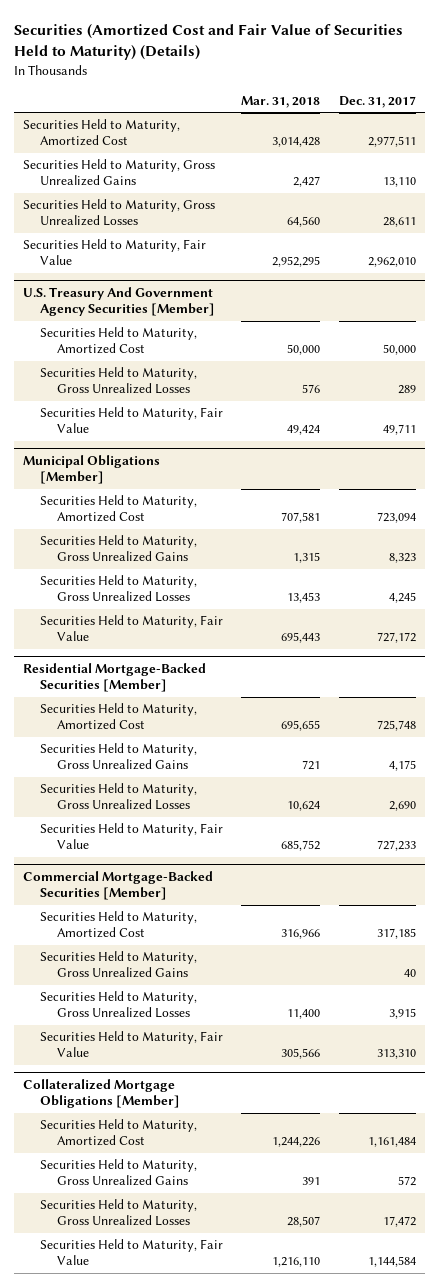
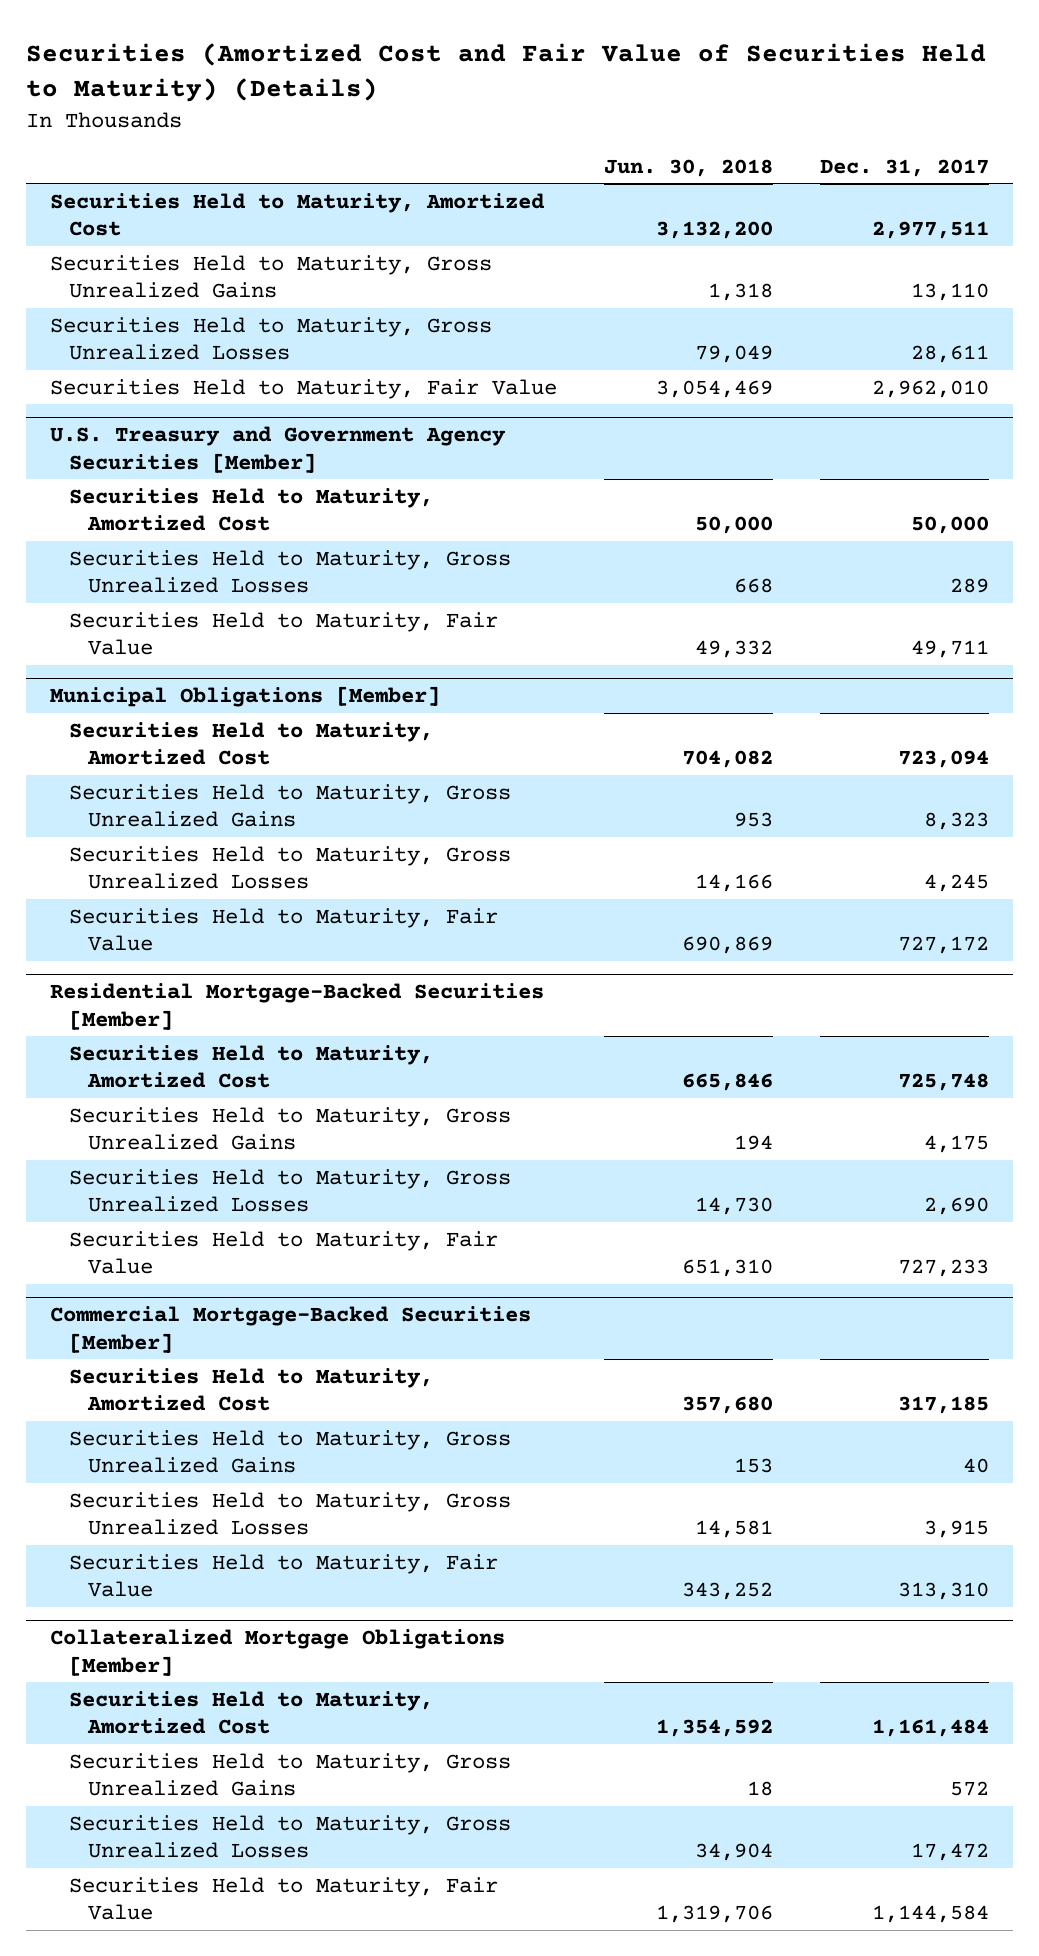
[241,95,321,108] Mar. 31, 2018 -> none
none -> [603,158,773,177] Jun. 30, 2018
[23,287,215,317] U.S. Treasury And Government Agency Securities [Member] -> [49,426,506,473] U.S. Treasury and Government Agency Securities [Member]

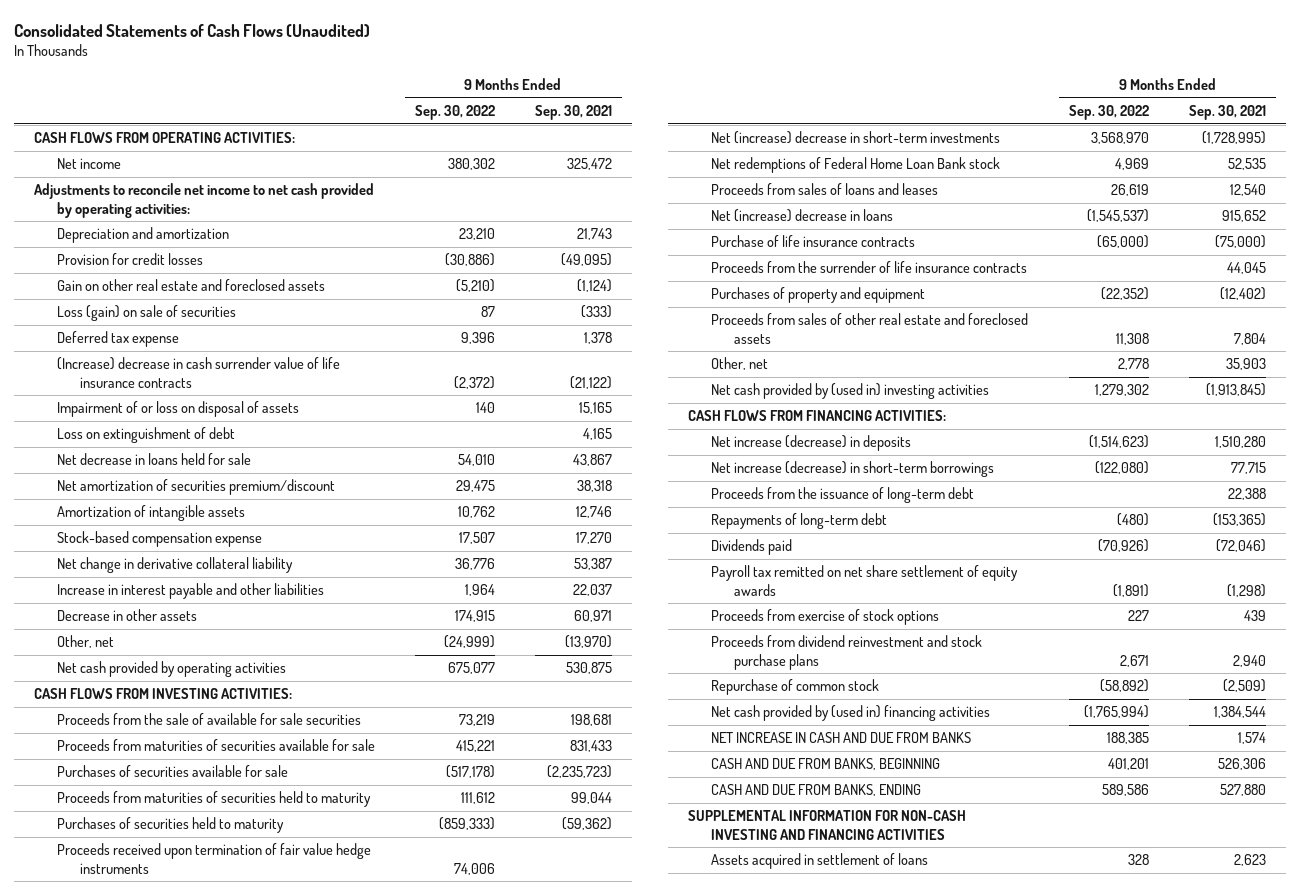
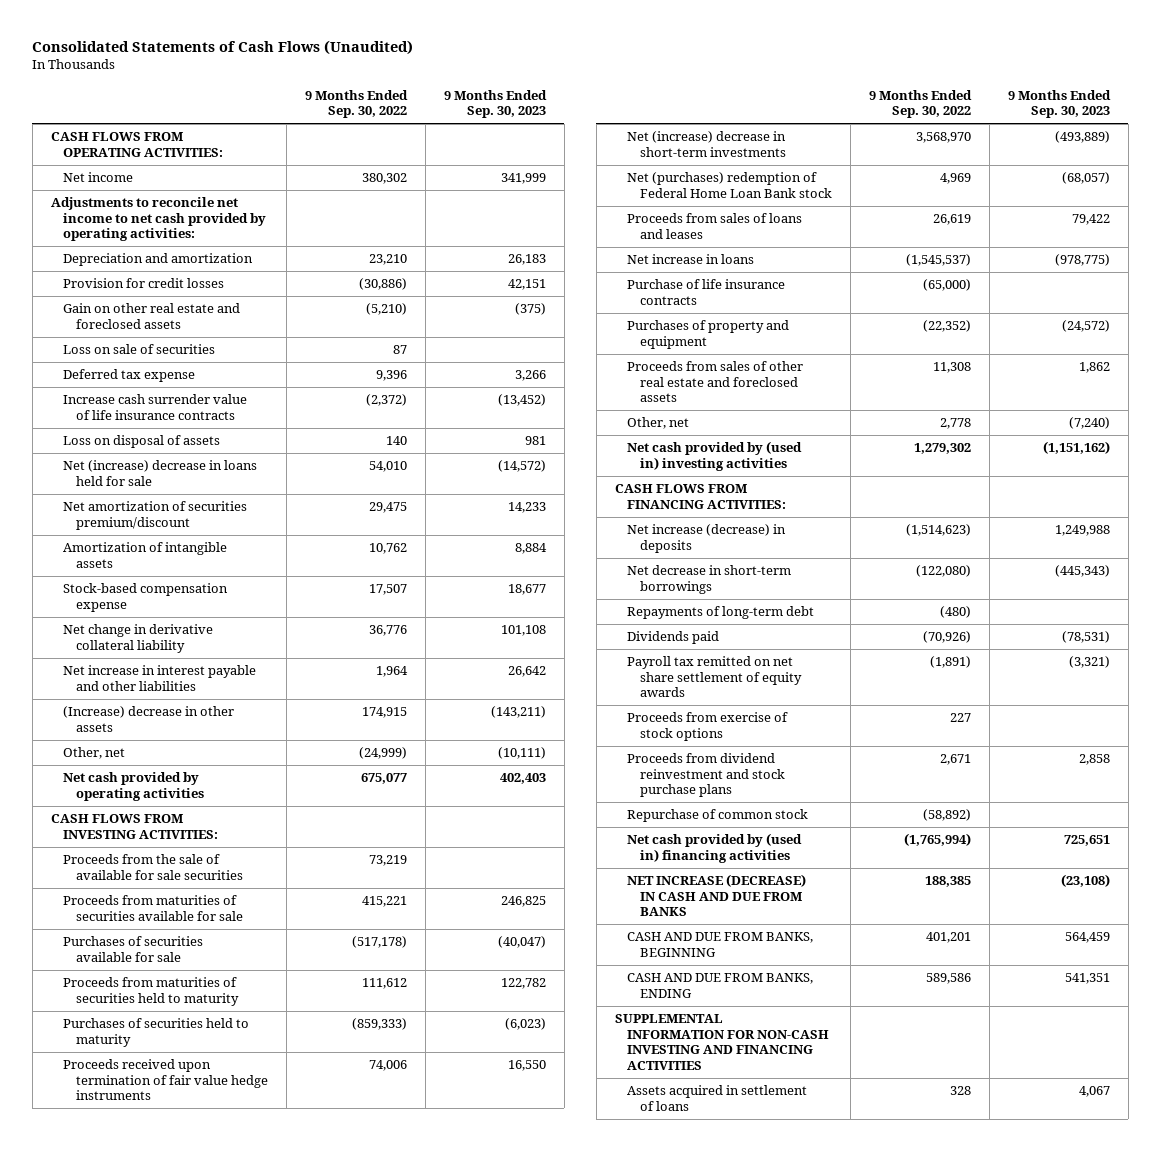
[534,104,612,120] Sep. 30, 2021 -> none
none -> [443,89,547,119] 9 Months Ended Sep. 30, 2023
[56,305,236,322] Loss (gain) on sale of securities -> [63,344,216,355] Loss on sale of securities
[56,427,235,444] Loss on extinguishment of debt -> none
[56,357,340,388] (Increase) decrease in cash surrender value of life insurance contracts -> [63,394,248,420] Increase cash surrender value of life insurance contracts
[56,401,299,418] Impairment of or loss on disposal of assets -> [63,435,221,449] Loss on disposal of assets
[56,453,251,466] Net decrease in loans held for sale -> [63,460,258,486] Net (increase) decrease in loans held for sale
[56,583,324,600] Increase in interest payable and other liabilities -> [63,665,257,691] Net increase in interest payable and other liabilities
[56,609,197,622] Decrease in other assets -> [63,706,235,732] (Increase) decrease in other assets
[711,157,1001,174] Net redemptions of Federal Home Loan Bank stock -> [627,172,832,198] Net (purchases) redemption of Federal Home Loan Bank stock
[711,209,894,223] Net (increase) decrease in loans -> [627,254,755,265] Net increase in loans
[711,261,1028,274] Proceeds from the surrender of life insurance contracts -> none
[711,487,975,504] Proceeds from the issuance of long-term debt -> none
[711,461,995,478] Net increase (decrease) in short-term borrowings -> [627,565,792,594] Net decrease in short-term borrowings
[711,732,972,744] NET INCREASE IN CASH AND DUE FROM BANKS -> [627,874,807,917] NET INCREASE (DECREASE) IN CASH AND DUE FROM BANKS

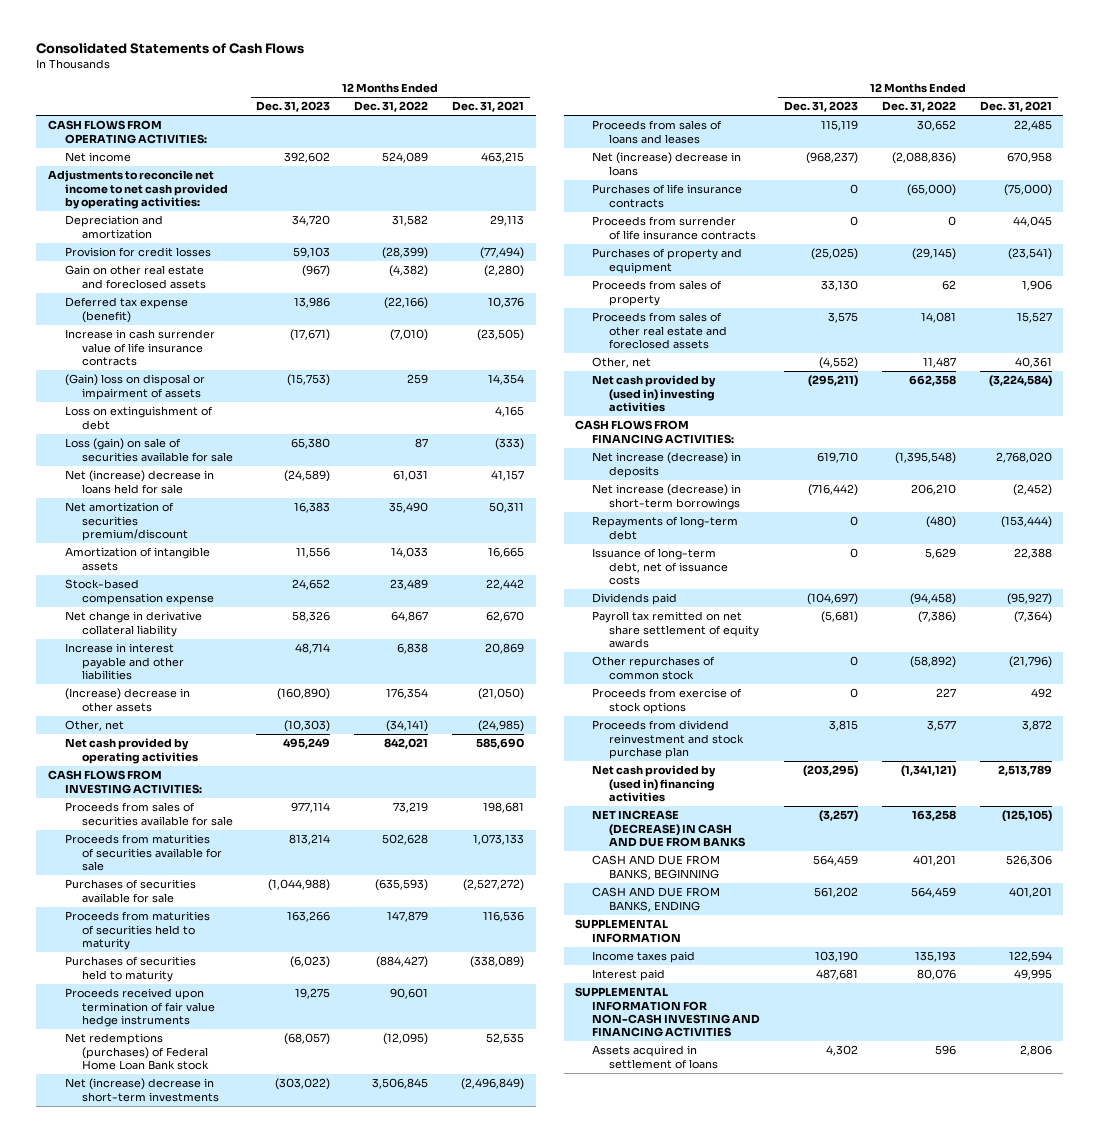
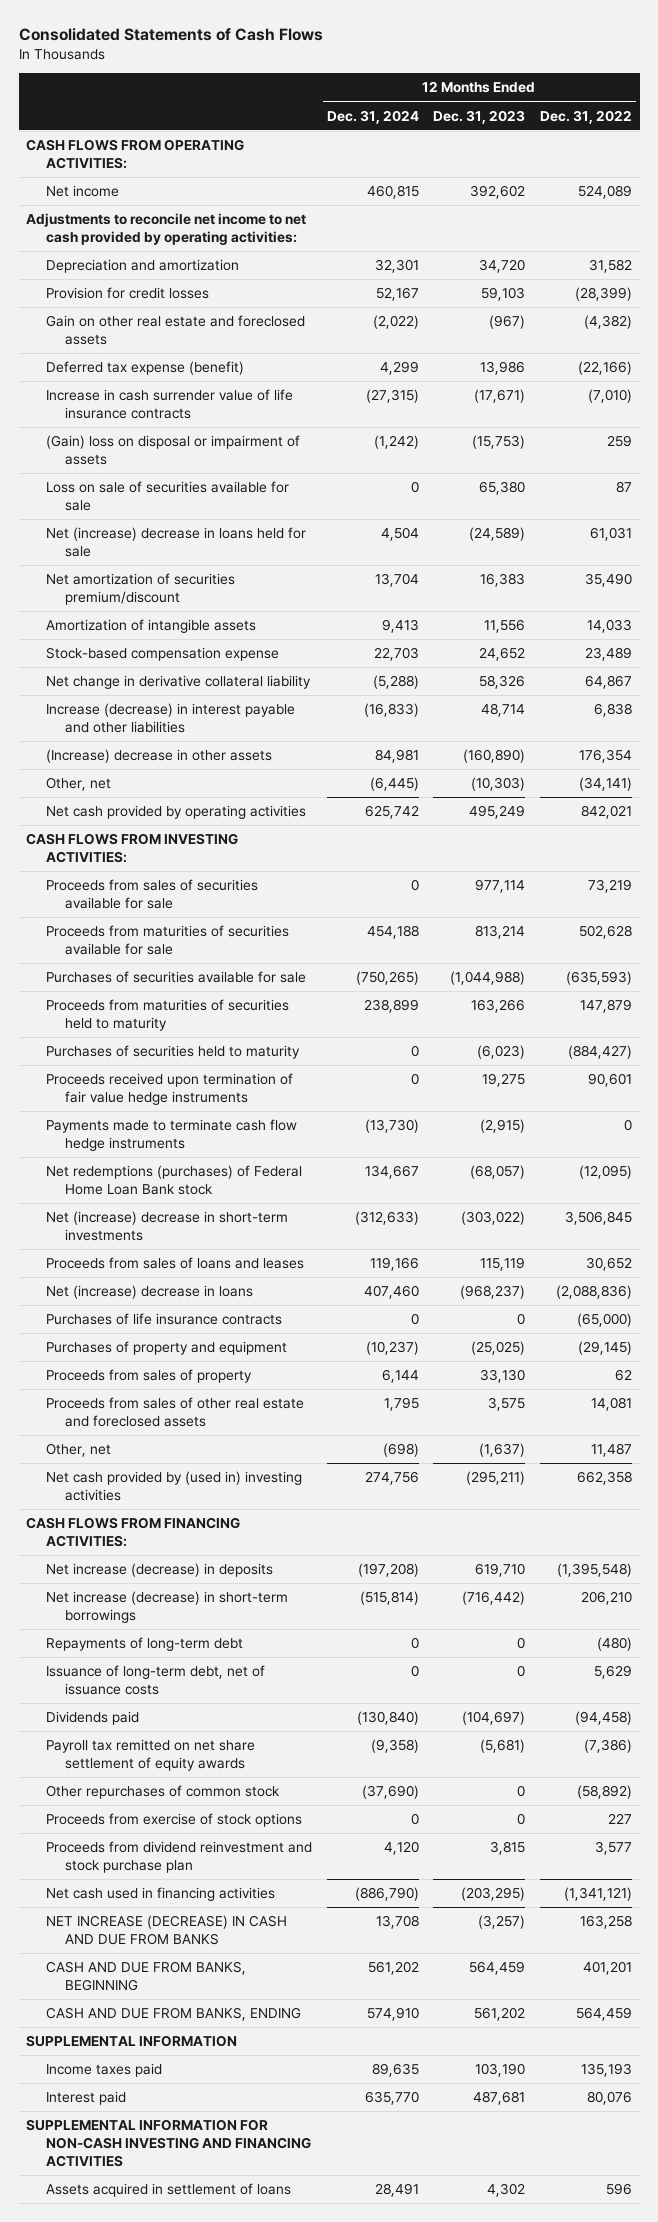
[451,101,524,113] Dec. 31, 2021 -> none
none -> [326,109,419,124] Dec. 31, 2024
[64,406,213,430] Loss on extinguishment of debt -> none
[64,438,233,462] Loss (gain) on sale of securities available for sale -> [45,481,289,511] Loss on sale of securities available for sale
[64,643,184,680] Increase in interest payable and other liabilities -> [45,703,295,733] Increase (decrease) in interest payable and other liabilities
none -> [45,1119,297,1151] Payments made to terminate cash flow hedge instruments
[592,216,757,240] Proceeds from surrender of life insurance contracts -> none
[819,357,859,370] (4,552) -> [479,1443,526,1458] (1,637)
[592,765,717,802] Net cash provided by (used in) financing activities -> [45,1887,275,1902] Net cash used in financing activities

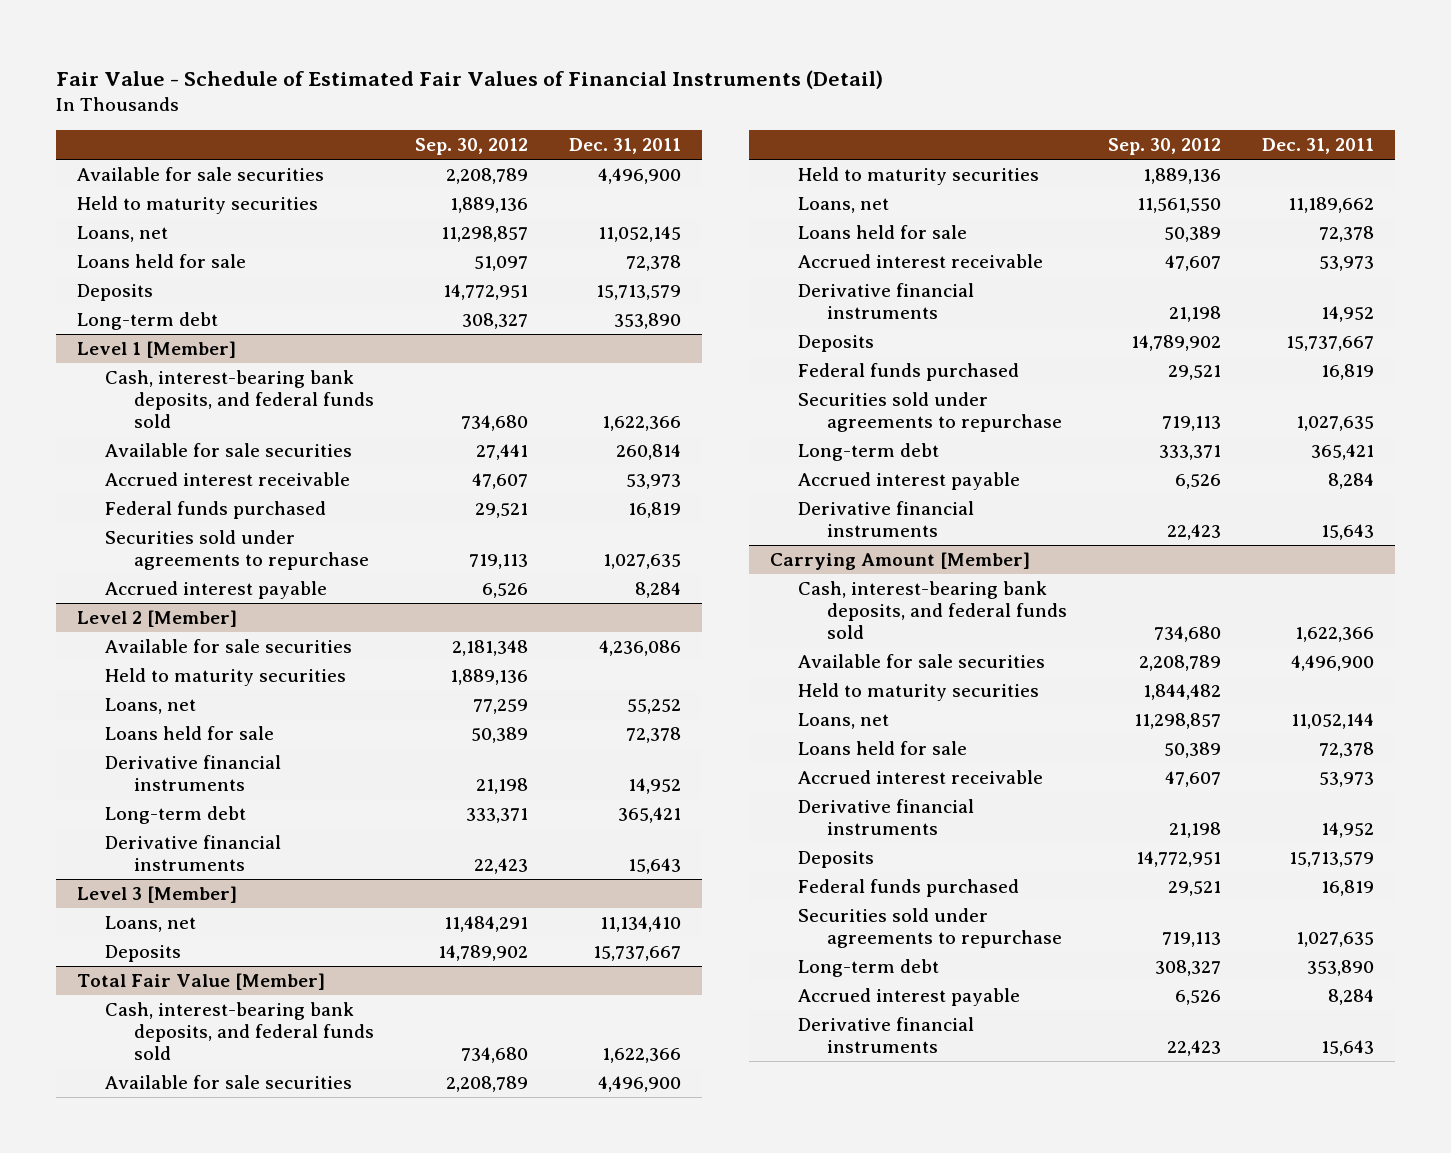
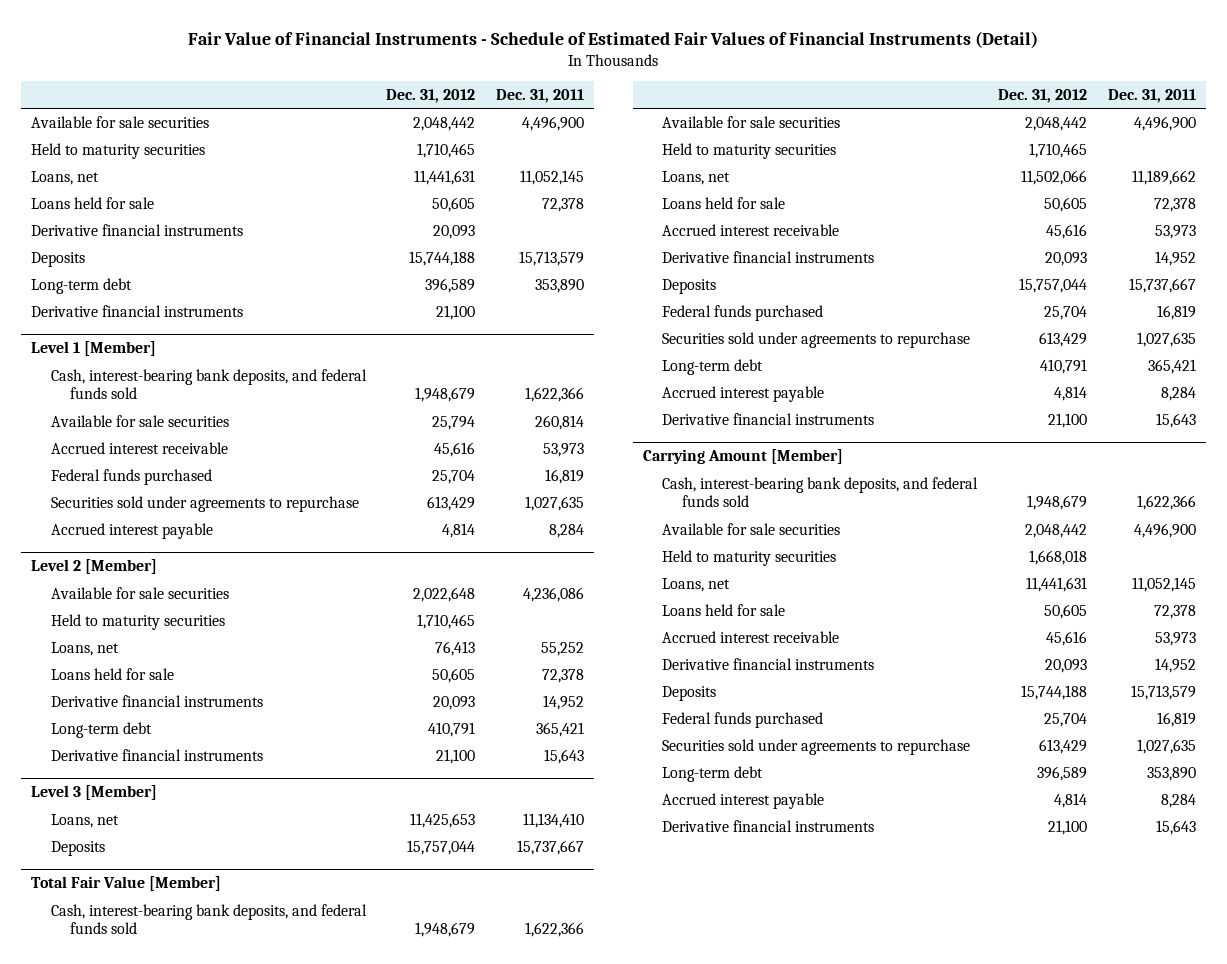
[56,69,884,89] Fair Value - Schedule of Estimated Fair Values of Financial Instruments (Detail) -> [188,30,1039,48] Fair Value of Financial Instruments - Schedule of Estimated Fair Values of Financial Instruments (Detail)
[415,137,529,155] Sep. 30, 2012 -> none
none -> [386,88,476,103] Dec. 31, 2012
none -> [31,223,244,236] Derivative financial instruments
none -> [31,304,244,317] Derivative financial instruments
[1291,713,1375,730] 11,052,144 -> [1131,576,1196,592] 11,052,145

